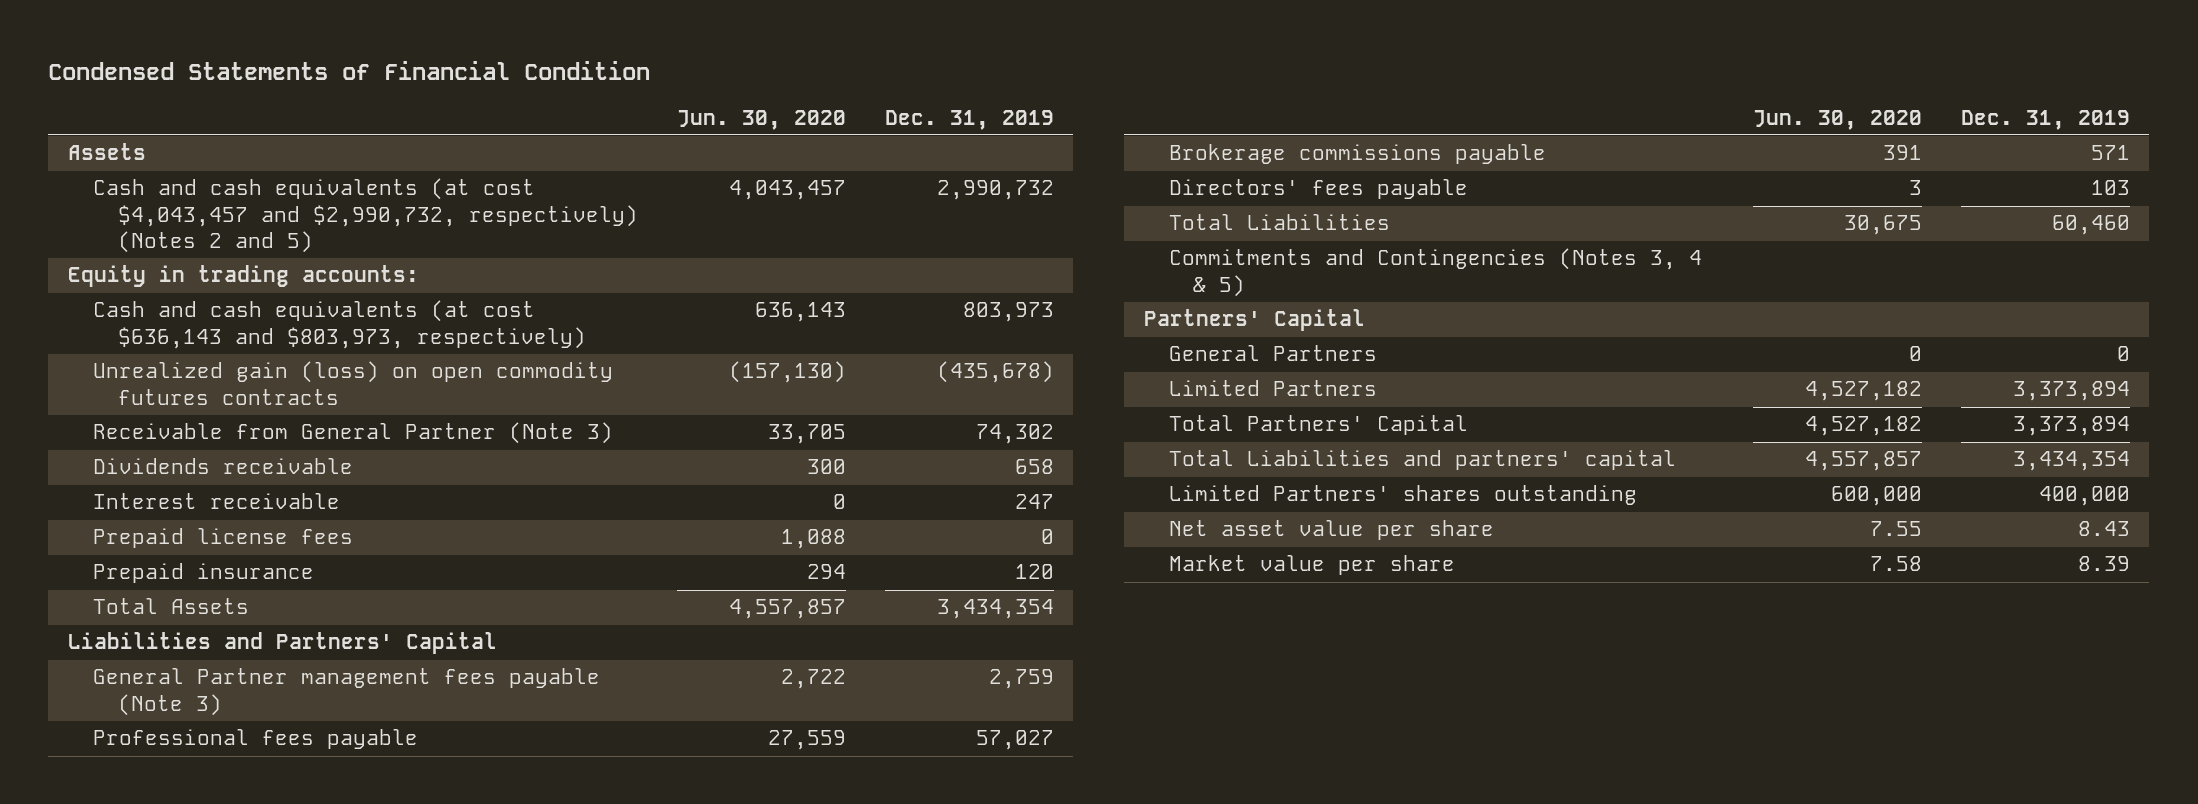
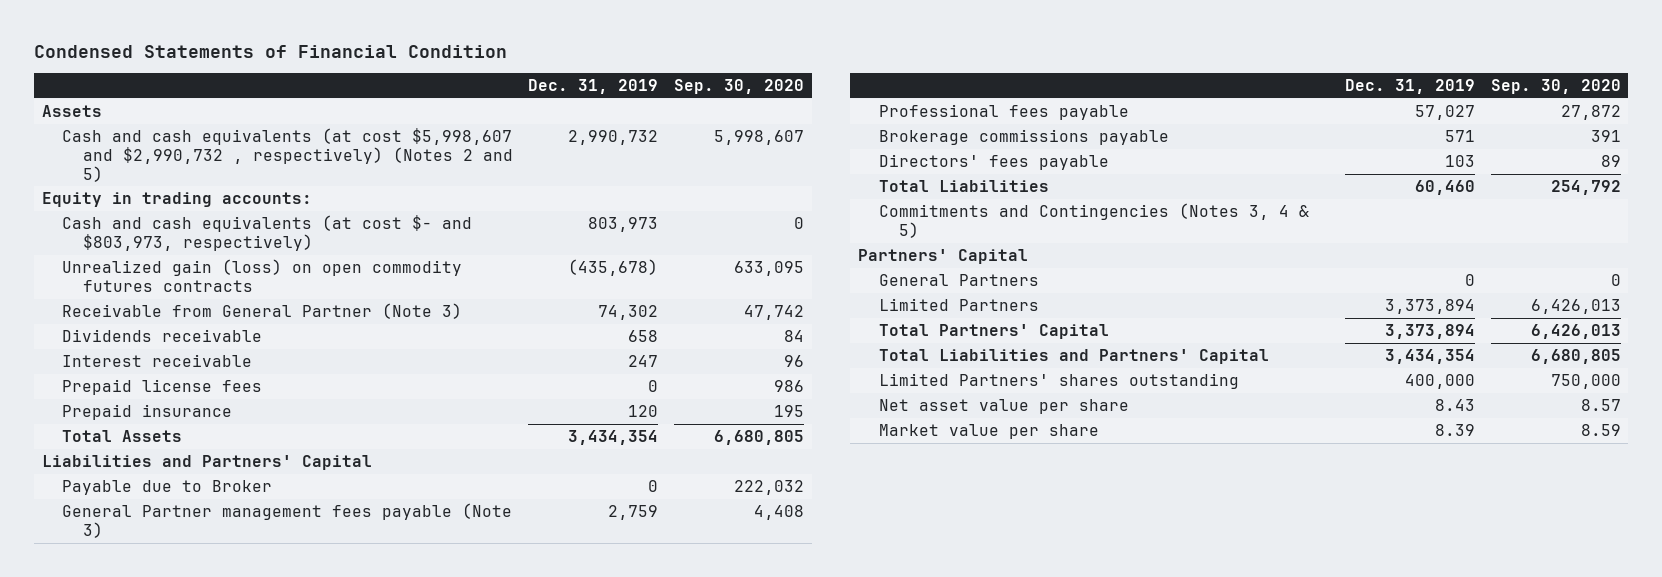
[676,109,846,130] Jun. 30, 2020 -> none
none -> [674,79,805,95] Sep. 30, 2020
[92,178,638,253] Cash and cash equivalents (at cost $4,043,457 and $2,990,732, respectively) (Notes 2 and 5) -> [62,127,513,182] Cash and cash equivalents (at cost $5,998,607 and $2,990,732 , respectively) (Notes 2 and 5)
[92,300,586,349] Cash and cash equivalents (at cost $636,143 and $803,973, respectively) -> [62,214,473,251] Cash and cash equivalents (at cost $- and $803,973, respectively)
none -> [62,479,273,495] Payable due to Broker
[1168,450,1676,471] Total Liabilities and partners' capital -> [878,348,1269,364] Total Liabilities and Partners' Capital

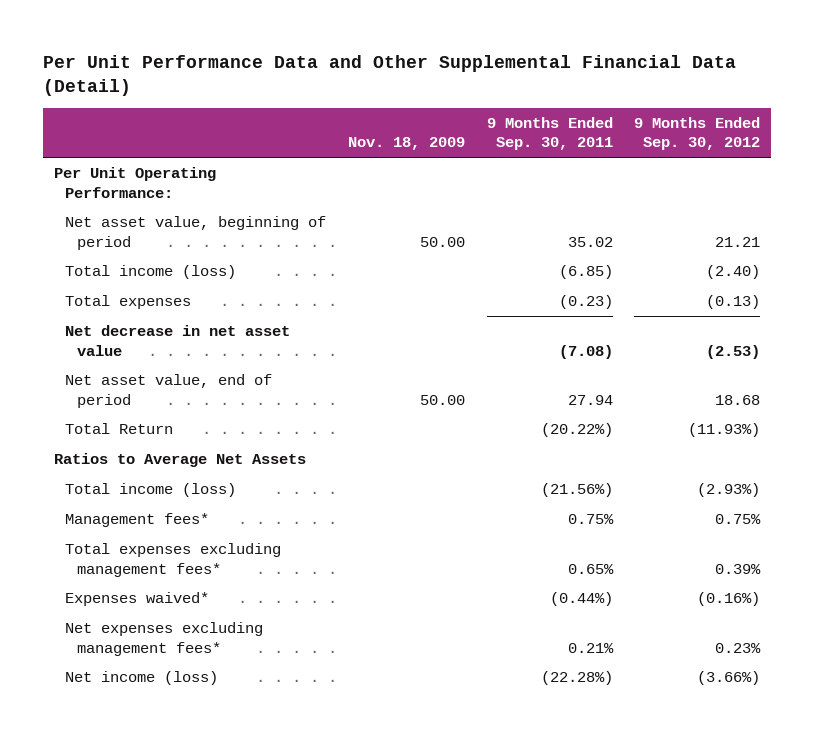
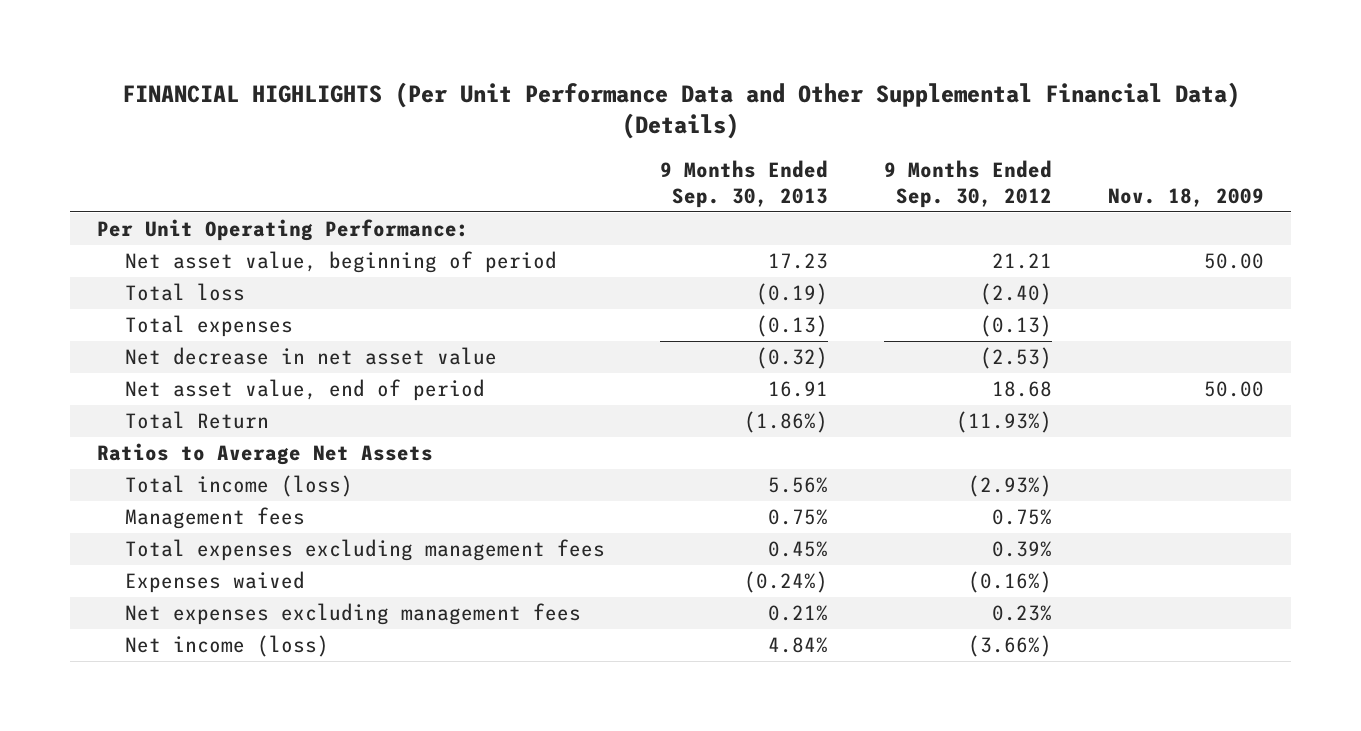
[43,54,737,97] Per Unit Performance Data and Other Supplemental Financial Data (Detail) -> [121,81,1240,140] FINANCIAL HIGHLIGHTS (Per Unit Performance Data and Other Supplemental Financial Data) (Details)
[486,116,613,151] 9 Months Ended Sep. 30, 2011 -> none
none -> [660,160,829,208] 9 Months Ended Sep. 30, 2013
[65,265,237,280] Total income (loss) -> [124,283,245,302] Total loss
[65,513,210,528] Management fees* -> [124,507,305,530] Management fees
[65,543,282,577] Total expenses excluding management fees* -> [124,539,605,562] Total expenses excluding management fees
[65,592,210,607] Expenses waived* -> [124,571,305,594] Expenses waived
[65,622,264,656] Net expenses excluding management fees* -> [124,603,581,626] Net expenses excluding management fees

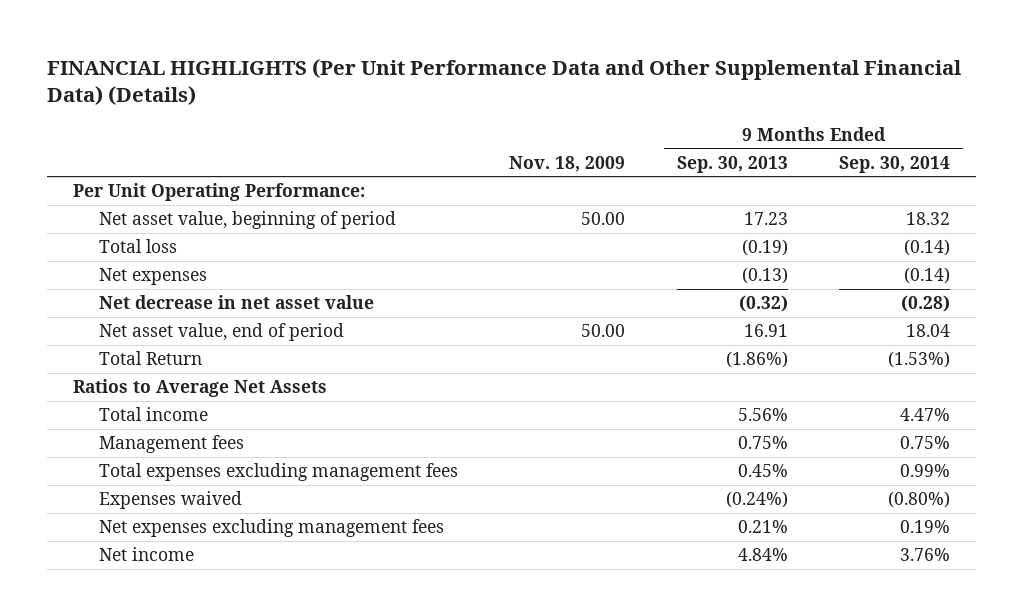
[884,160,1053,208] 9 Months Ended Sep. 30, 2012 -> none
none -> [839,155,951,173] Sep. 30, 2014
[124,315,293,338] Total expenses -> [99,268,208,286] Net expenses
[124,475,353,498] Total income (loss) -> [99,407,209,422] Total income
[124,635,329,658] Net income (loss) -> [99,547,195,562] Net income

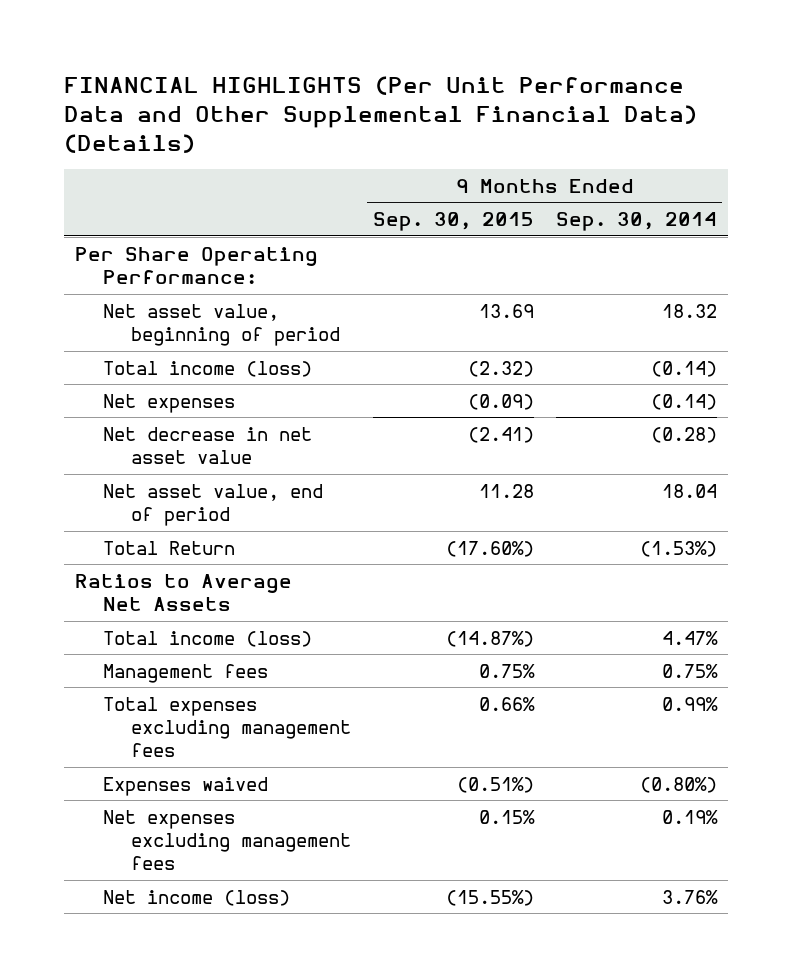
[509,155,626,172] Nov. 18, 2009 -> none
[676,155,788,173] Sep. 30, 2013 -> none
none -> [372,212,534,232] Sep. 30, 2015
[73,183,366,202] Per Unit Operating Performance: -> [74,246,318,285] Per Share Operating Performance:
[99,239,178,254] Total loss -> [102,360,312,377] Total income (loss)
[99,407,209,422] Total income -> [102,630,312,647] Total income (loss)
[99,547,195,562] Net income -> [102,889,290,906] Net income (loss)

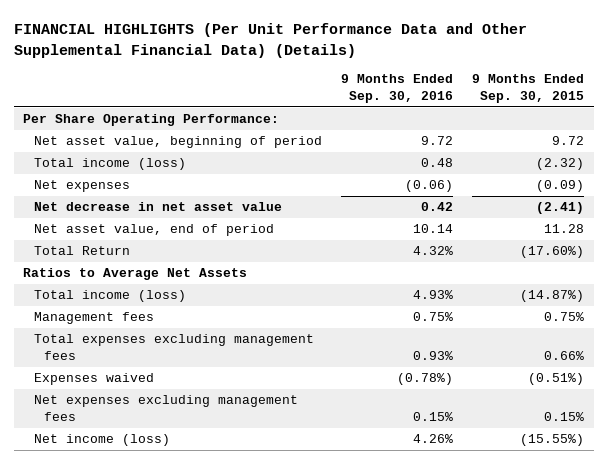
[555,212,717,232] Sep. 30, 2014 -> none
none -> [340,74,453,104] 9 Months Ended Sep. 30, 2016
[478,303,534,318] 13.69 -> [552,136,585,146] 9.72

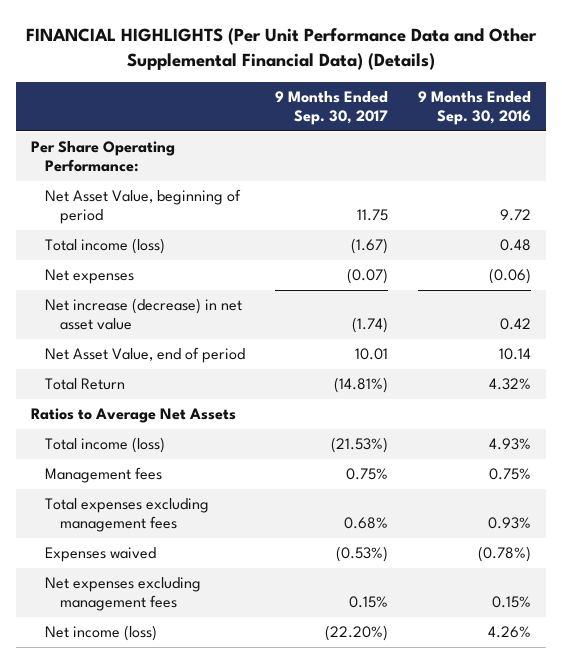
[472,74,585,104] 9 Months Ended Sep. 30, 2015 -> none
none -> [275,91,389,126] 9 Months Ended Sep. 30, 2017
[33,136,322,149] Net asset value, beginning of period -> [45,189,242,225] Net Asset Value, beginning of period
[33,202,282,212] Net decrease in net asset value -> [45,298,243,331] Net increase (decrease) in net asset value
[33,224,274,237] Net asset value, end of period -> [45,347,246,364] Net Asset Value, end of period

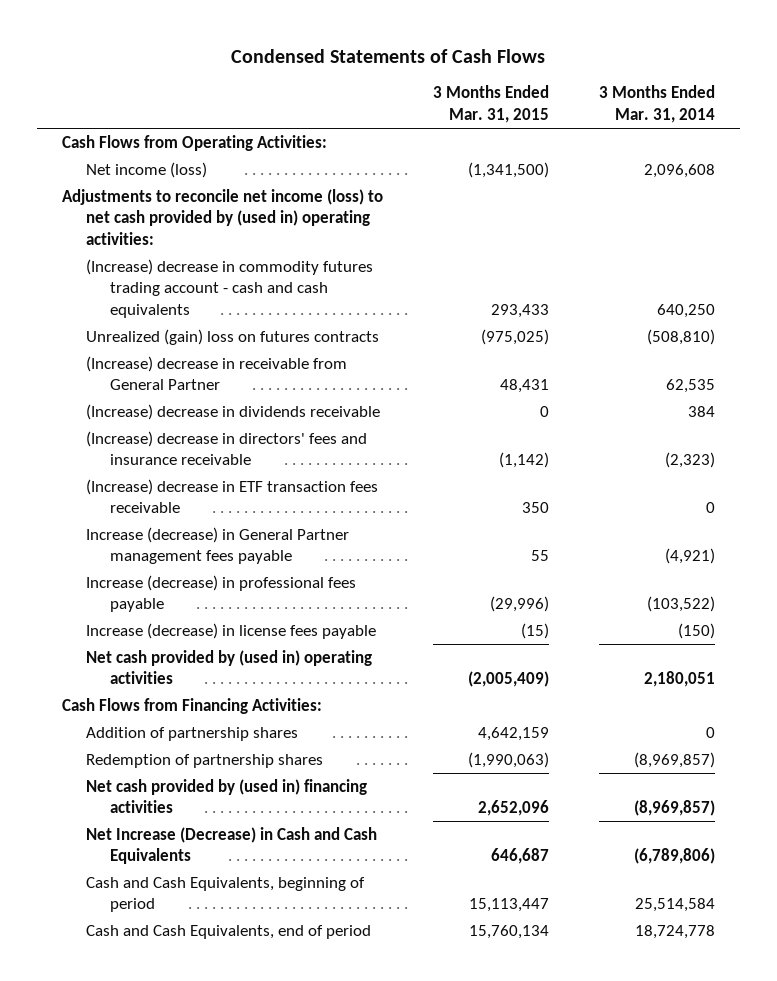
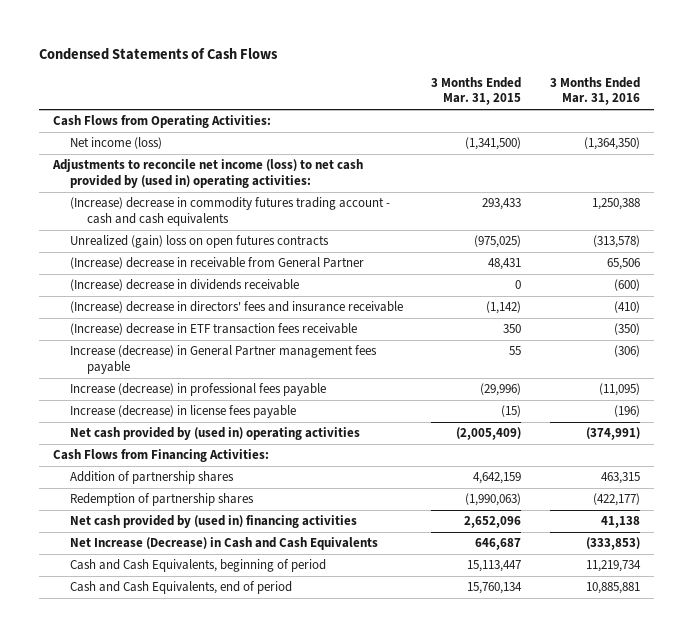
[598,85,715,124] 3 Months Ended Mar. 31, 2014 -> none
none -> [549,76,640,106] 3 Months Ended Mar. 31, 2016
[86,328,380,345] Unrealized (gain) loss on futures contracts -> [70,235,330,249] Unrealized (gain) loss on open futures contracts

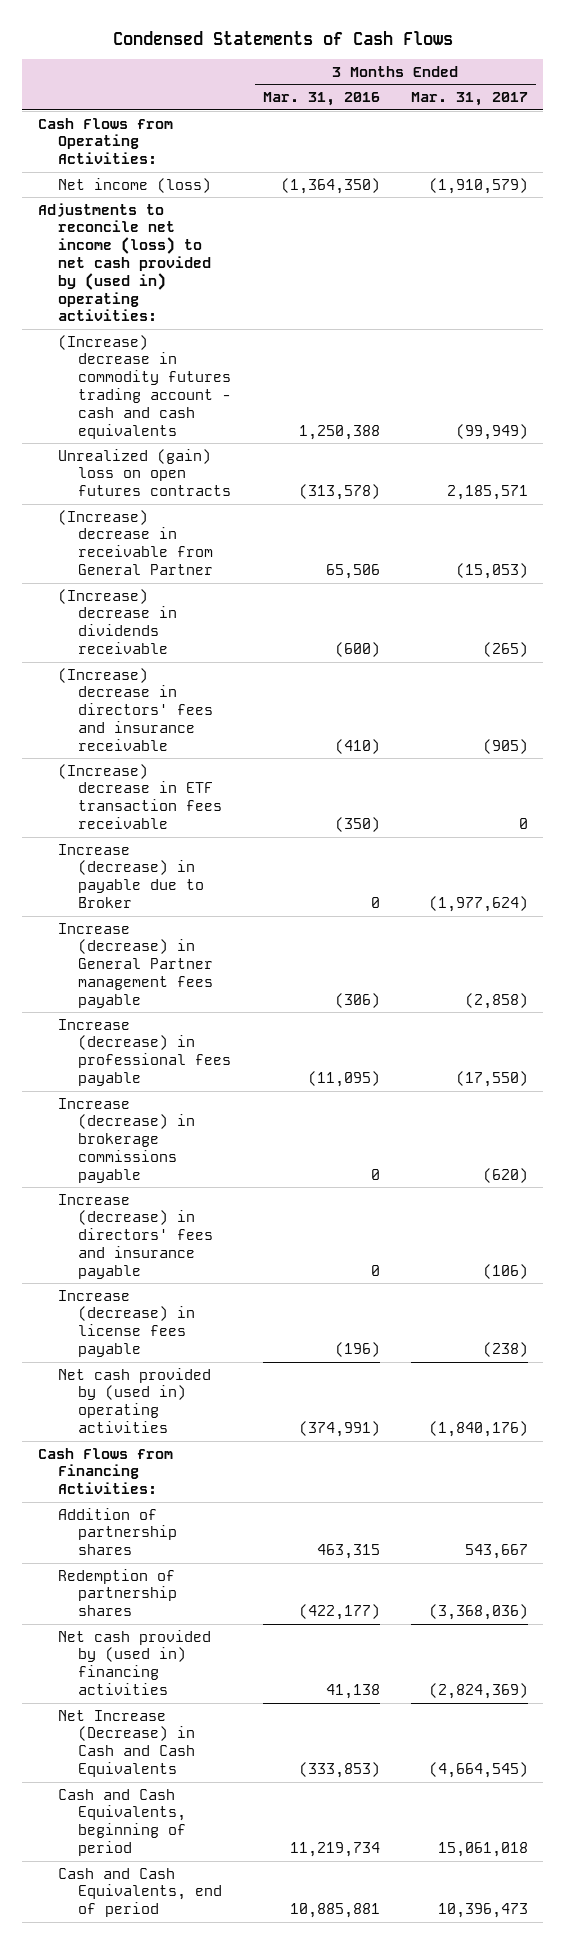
[431,76,522,106] 3 Months Ended Mar. 31, 2015 -> none
none -> [410,92,528,107] Mar. 31, 2017
none -> [58,843,205,909] Increase (decrease) in payable due to Broker
none -> [58,1097,196,1183] Increase (decrease) in brokerage commissions payable
none -> [58,1193,214,1279] Increase (decrease) in directors' fees and insurance payable

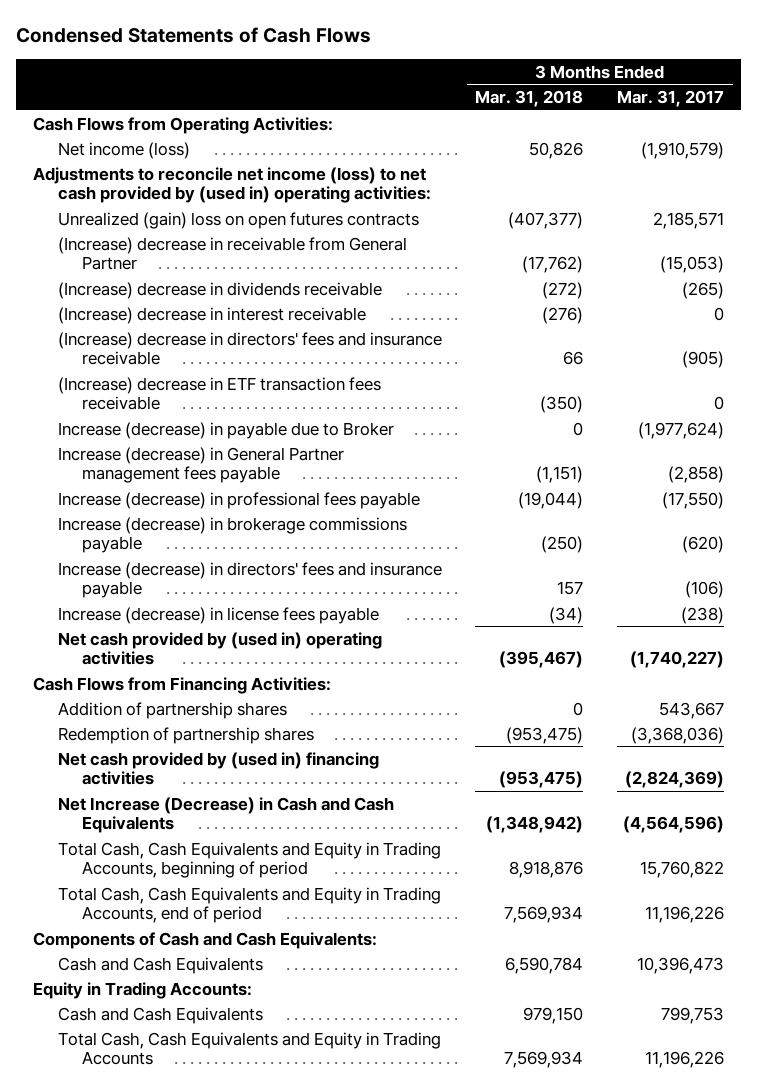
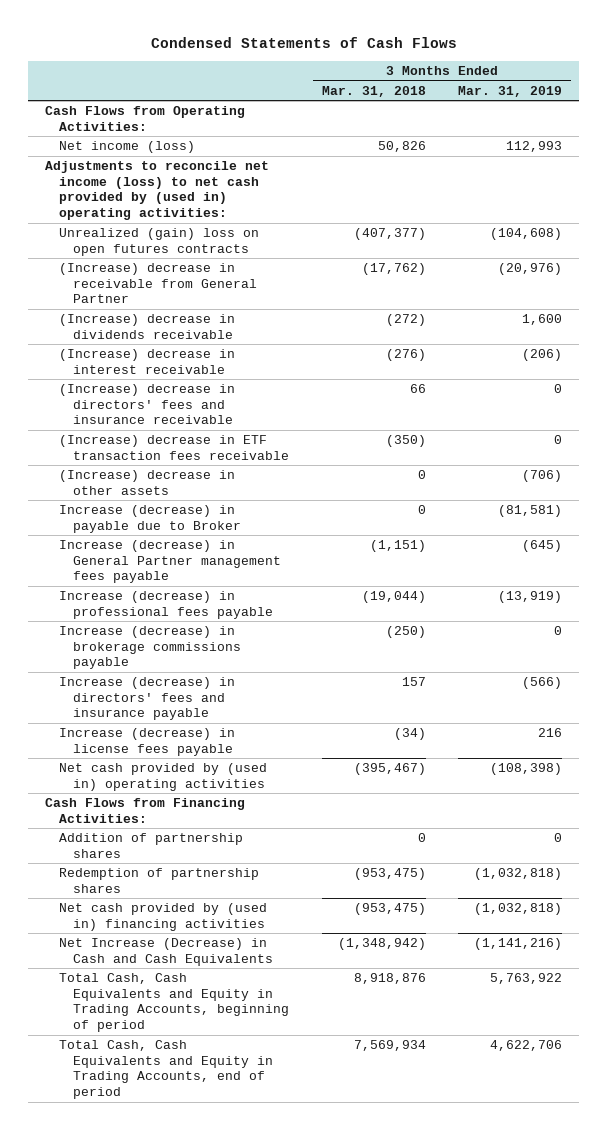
[617,90,725,108] Mar. 31, 2017 -> none
none -> [458,85,563,97] Mar. 31, 2019
none -> [58,469,235,495] (Increase) decrease in other assets
[32,931,377,949] Components of Cash and Cash Equivalents: -> none
[57,956,263,974] Cash and Cash Equivalents -> none
[32,981,252,999] Equity in Trading Accounts: -> none
[57,1006,263,1024] Cash and Cash Equivalents -> none
[57,1031,441,1066] Total Cash, Cash Equivalents and Equity in Trading Accounts -> none

